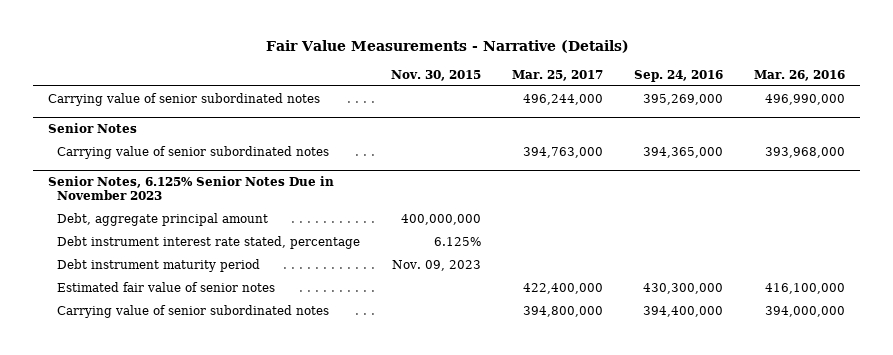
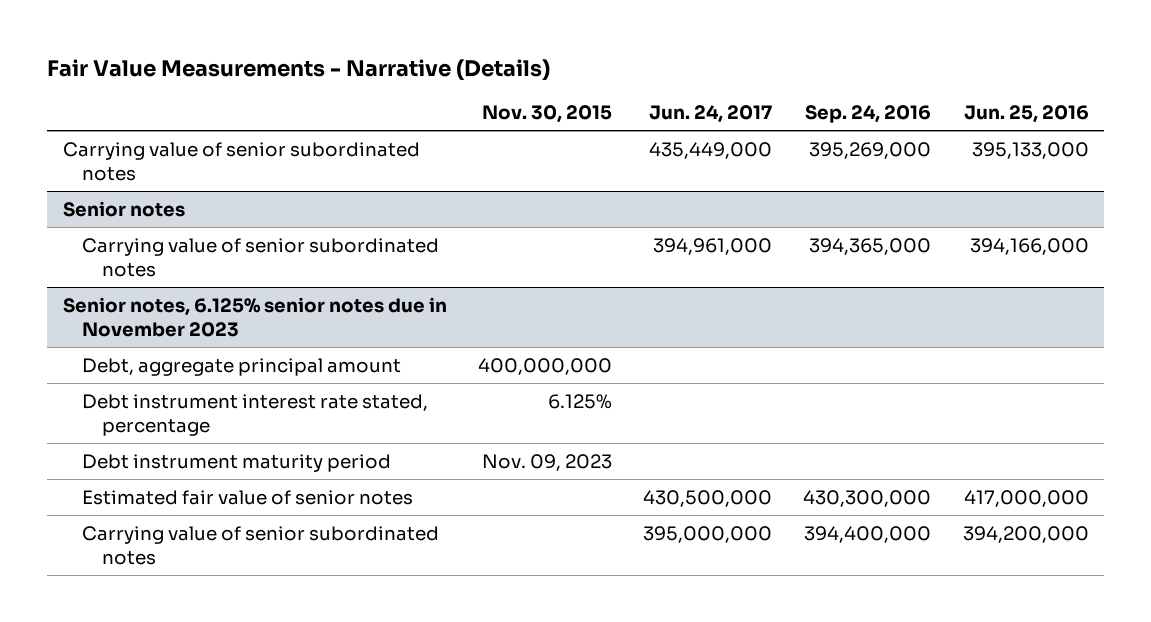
[511,69,603,81] Mar. 25, 2017 -> none
[753,69,845,81] Mar. 26, 2016 -> none
none -> [649,105,773,124] Jun. 24, 2017
none -> [963,105,1089,124] Jun. 25, 2016
[48,122,138,133] Senior Notes -> [62,200,185,217] Senior notes
[48,175,335,201] Senior Notes, 6.125% Senior Notes Due in November 2023 -> [62,296,447,337] Senior notes, 6.125% senior notes due in November 2023

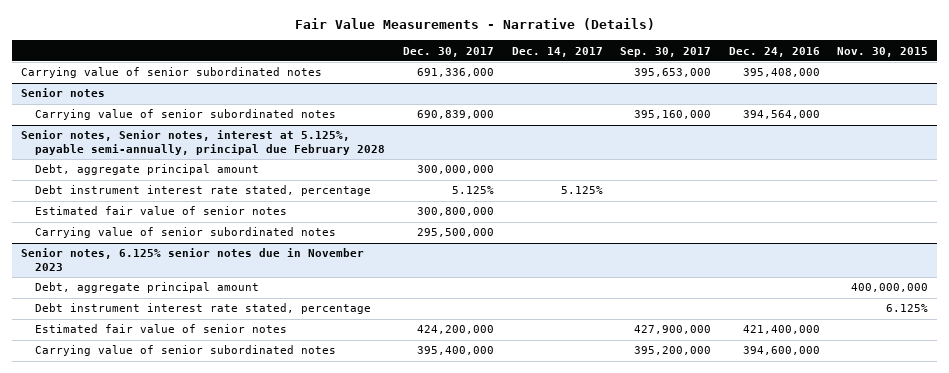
[649,105,773,124] Jun. 24, 2017 -> none
[805,105,932,124] Sep. 24, 2016 -> none
[963,105,1089,124] Jun. 25, 2016 -> none
none -> [402,46,494,57] Dec. 30, 2017
none -> [511,46,603,57] Dec. 14, 2017
none -> [620,46,712,57] Sep. 30, 2017
none -> [728,46,820,57] Dec. 24, 2016
none -> [20,130,386,155] Senior notes, Senior notes, interest at 5.125%, payable semi-annually, principal due February 2028
none -> [35,164,260,176] Debt, aggregate principal amount
none -> [35,185,372,197] Debt instrument interest rate stated, percentage
none -> [35,206,288,216] Estimated fair value of senior notes
none -> [35,227,337,239] Carrying value of senior subordinated notes
[82,453,392,472] Debt instrument maturity period -> none

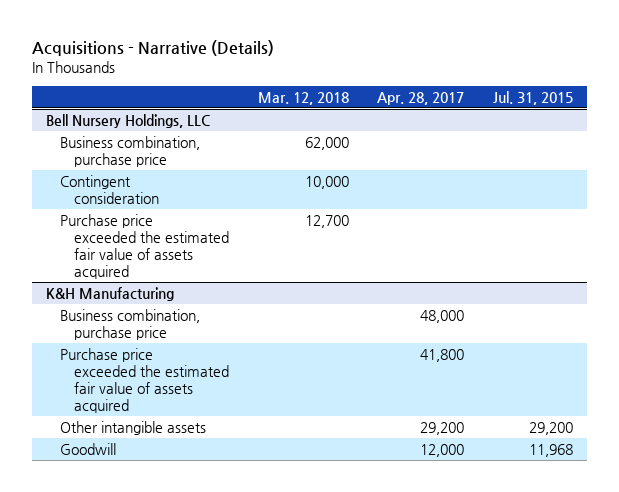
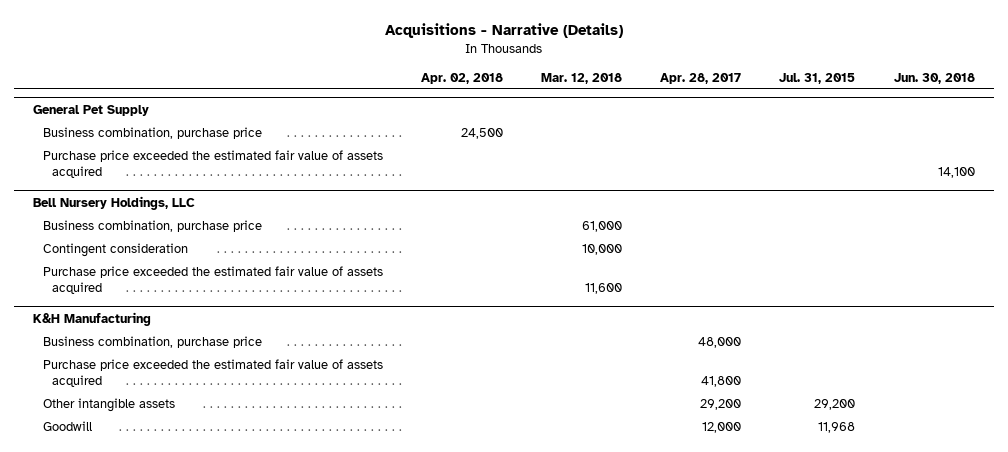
none -> [420,72,503,84] Apr. 02, 2018
none -> [893,72,975,84] Jun. 30, 2018
none -> [33,104,150,116] General Pet Supply
none -> [42,127,262,140] Business combination, purchase price
none -> [42,150,383,178] Purchase price exceeded the estimated fair value of assets acquired
[304,136,349,150] 62,000 -> [582,221,623,233] 61,000
[304,214,349,228] 12,700 -> [585,282,623,294] 11,600

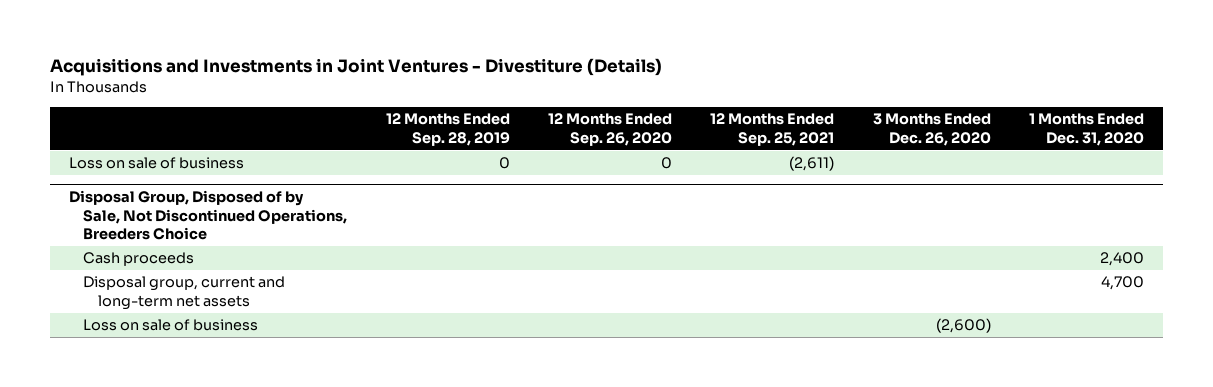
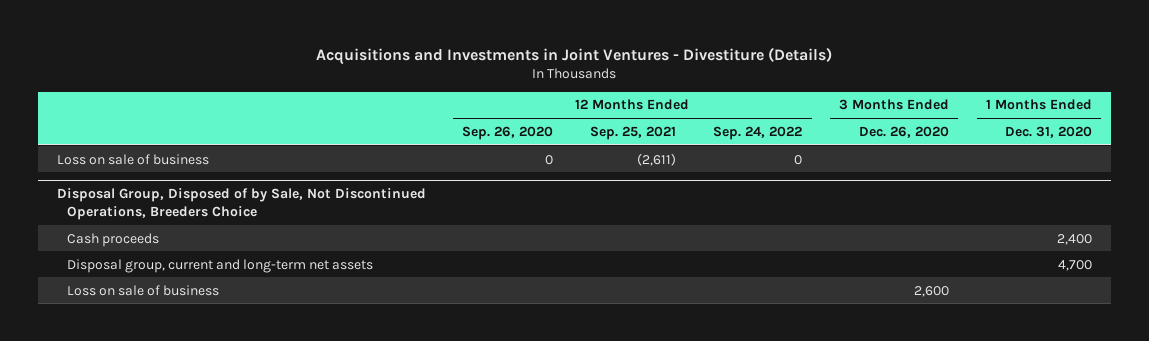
[385,113,510,147] 12 Months Ended Sep. 28, 2019 -> none
none -> [713,125,803,140] Sep. 24, 2022
[935,318,991,334] (2,600) -> [914,285,950,297] 2,600

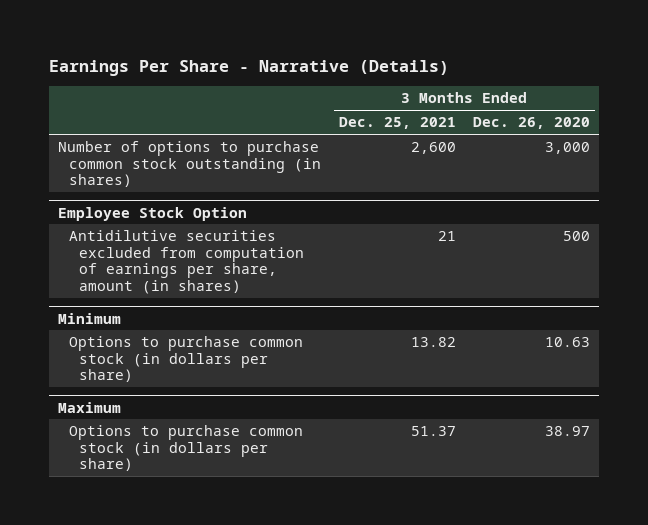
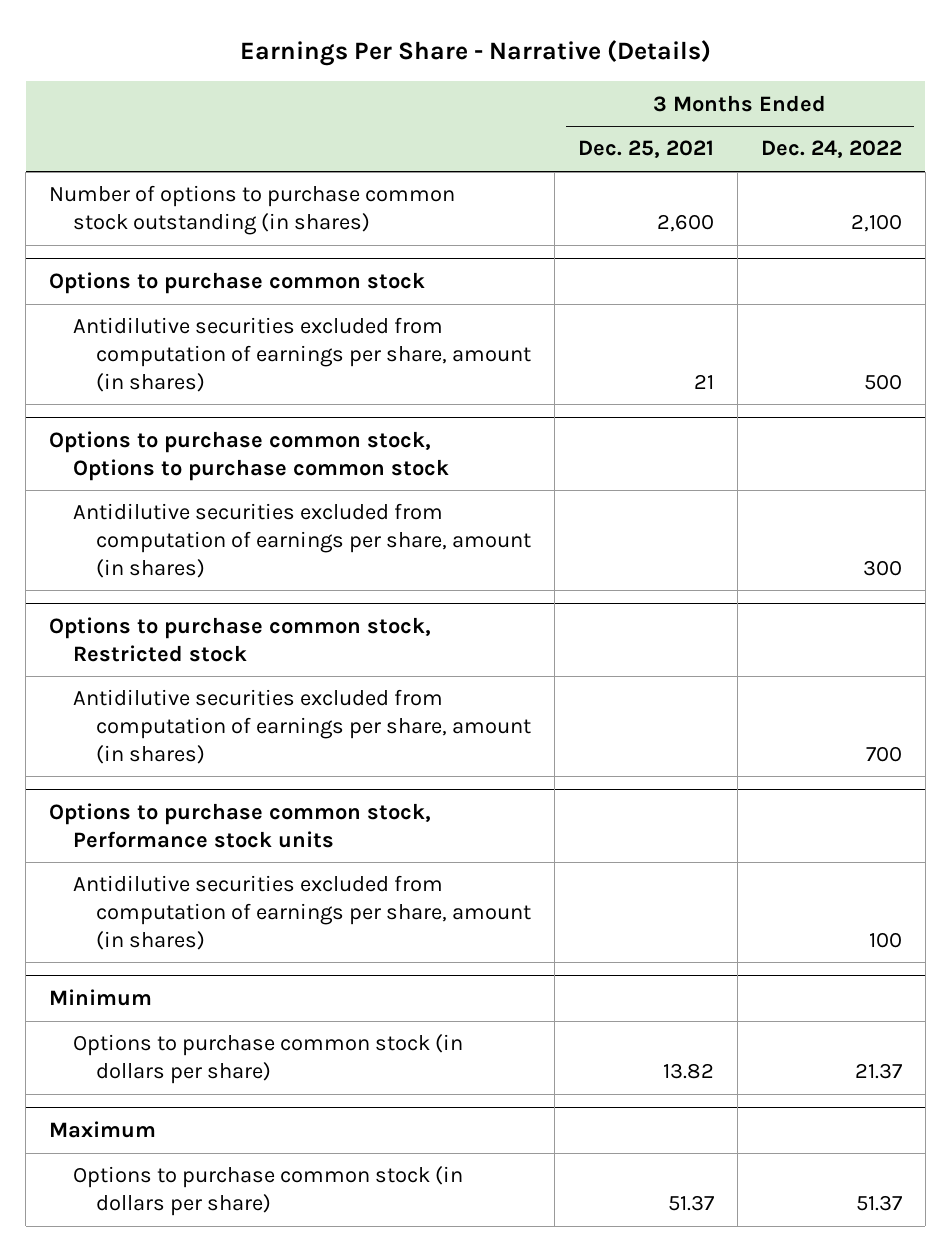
[473,117,591,130] Dec. 26, 2020 -> none
none -> [761,140,903,159] Dec. 24, 2022
[58,206,248,221] Employee Stock Option -> [49,272,426,295] Options to purchase common stock
none -> [49,431,449,481] Options to purchase common stock, Options to purchase common stock
none -> [72,503,532,578] Antidilutive securities excluded from computation of earnings per share, amount (in shares)
none -> [49,617,432,662] Options to purchase common stock, Restricted stock
none -> [72,689,532,764] Antidilutive securities excluded from computation of earnings per share, amount (in shares)
none -> [49,803,432,848] Options to purchase common stock, Performance stock units
none -> [72,875,532,950] Antidilutive securities excluded from computation of earnings per share, amount (in shares)

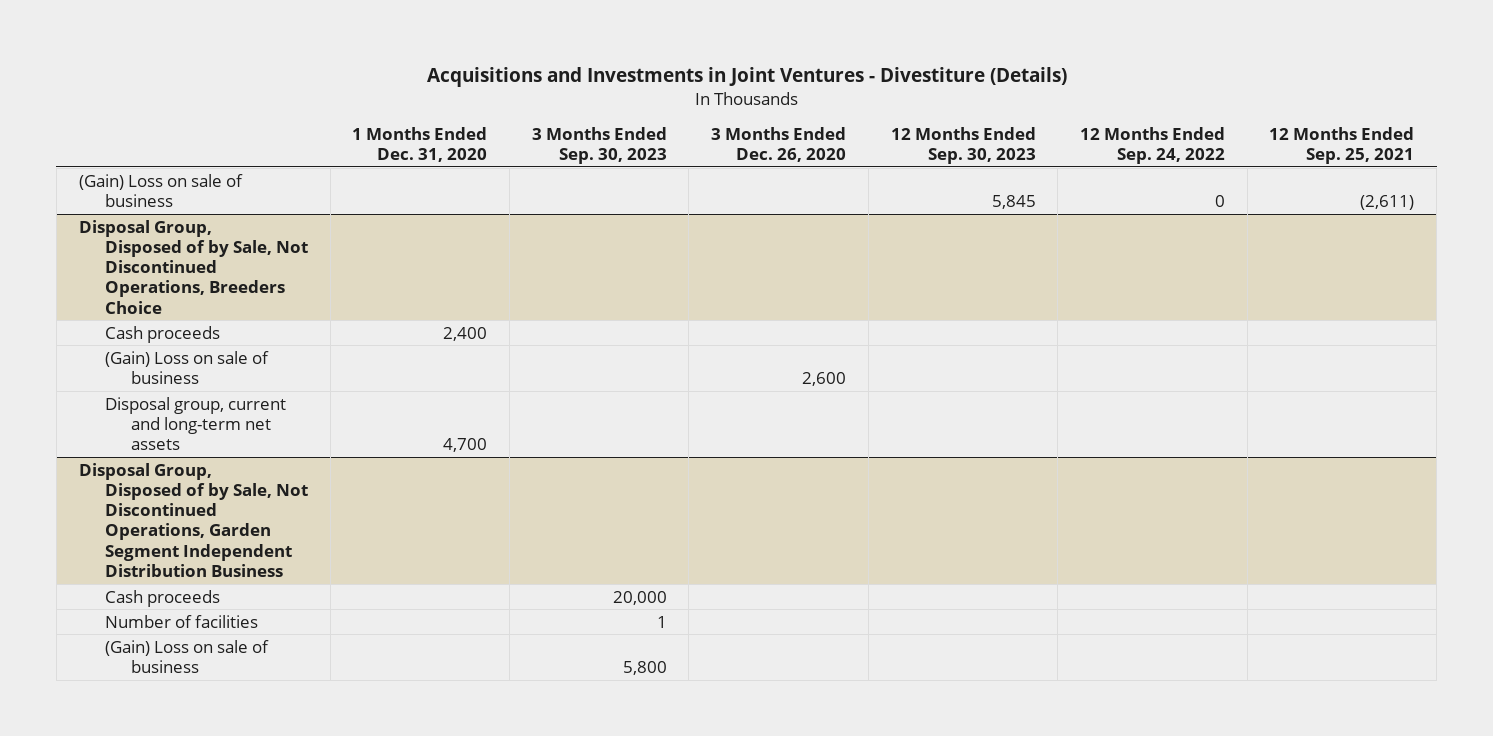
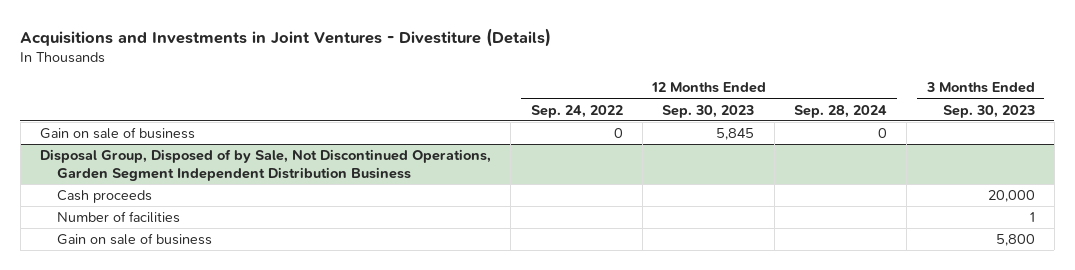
[352,126,488,162] 1 Months Ended Dec. 31, 2020 -> none
[711,126,847,162] 3 Months Ended Dec. 26, 2020 -> none
[1269,126,1415,164] 12 Months Ended Sep. 25, 2021 -> none
none -> [793,104,887,118] Sep. 28, 2024
[78,219,308,314] Disposal Group, Disposed of by Sale, Not Discontinued Operations, Breeders Choice -> none
[104,325,220,343] Cash proceeds -> none
[104,350,269,384] (Gain) Loss on sale of business -> none
[104,396,286,451] Disposal group, current and long-term net assets -> none
[78,173,243,207] (Gain) Loss on sale of business -> [40,126,196,139] Gain on sale of business
[104,639,269,673] (Gain) Loss on sale of business -> [57,232,213,245] Gain on sale of business

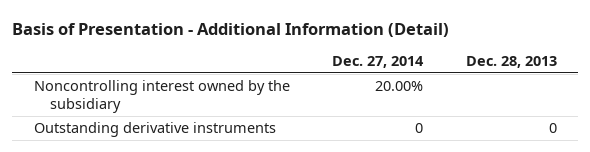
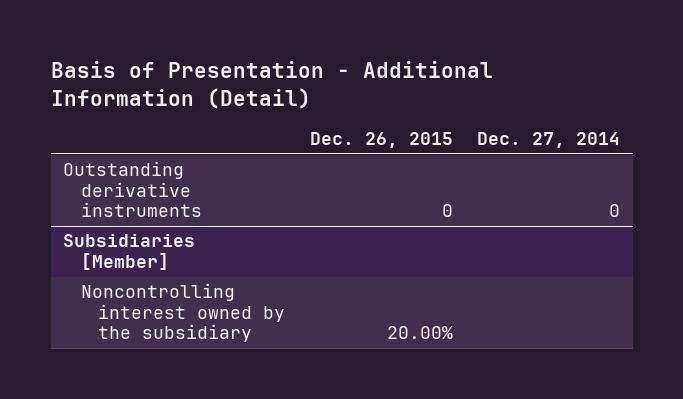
[465,56,557,69] Dec. 28, 2013 -> none
none -> [309,132,453,149] Dec. 26, 2015
[33,79,290,114] Noncontrolling interest owned by the subsidiary -> none
none -> [63,234,196,270] Subsidiaries [Member]
none -> [80,283,286,343] Noncontrolling interest owned by the subsidiary

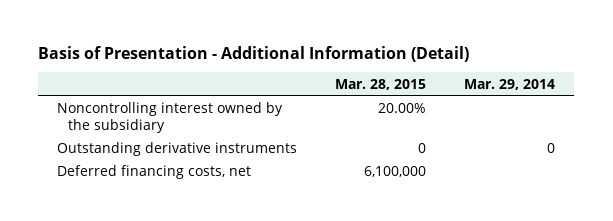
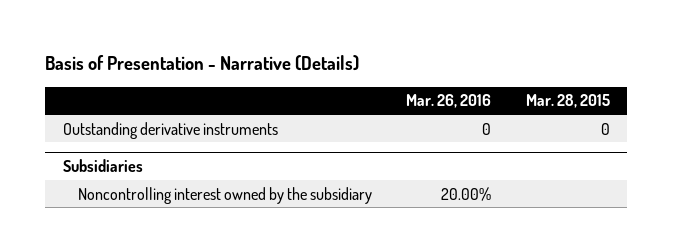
[38,46,470,63] Basis of Presentation - Additional Information (Detail) -> [45,55,360,72] Basis of Presentation - Narrative (Details)
[464,78,556,90] Mar. 29, 2014 -> none
none -> [406,94,492,109] Mar. 26, 2016
[57,102,284,133] Noncontrolling interest owned by the subsidiary -> none
[57,165,252,180] Deferred financing costs, net -> none
none -> [62,158,143,172] Subsidiaries
none -> [77,186,372,204] Noncontrolling interest owned by the subsidiary

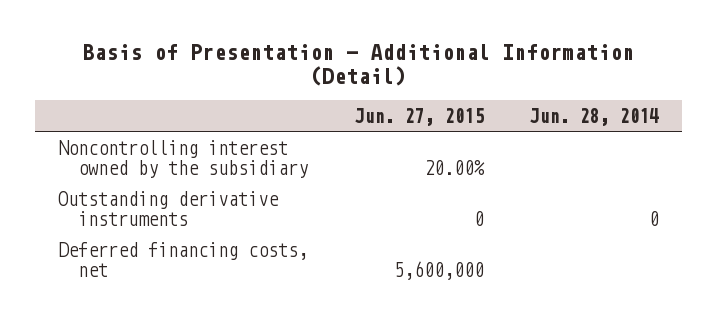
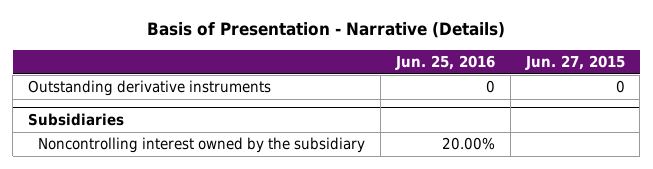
[82,43,635,87] Basis of Presentation - Additional Information (Detail) -> [147,22,506,39] Basis of Presentation - Narrative (Details)
[528,107,659,126] Jun. 28, 2014 -> none
none -> [395,55,496,71] Jun. 25, 2016
[58,139,309,178] Noncontrolling interest owned by the subsidiary -> none
[58,241,309,277] Deferred financing costs, net -> none
none -> [28,112,125,126] Subsidiaries
none -> [38,137,366,154] Noncontrolling interest owned by the subsidiary

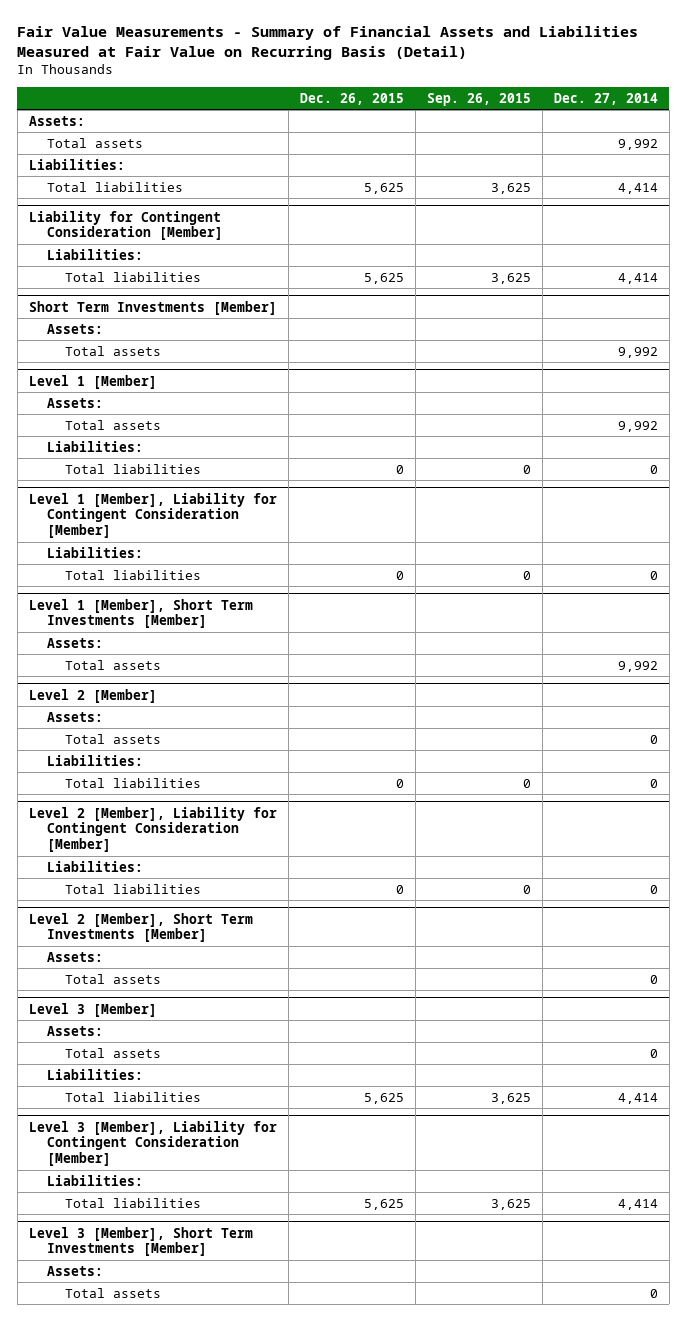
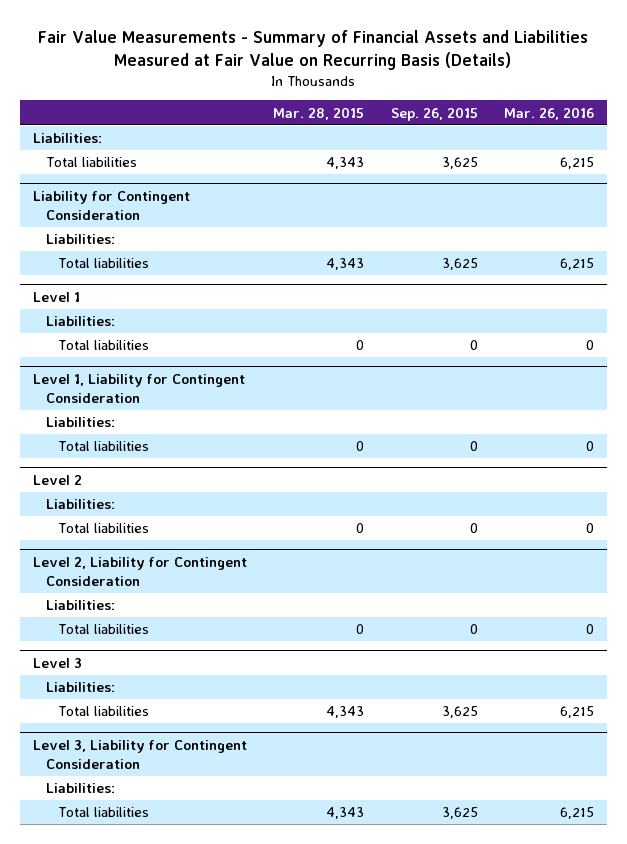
[17,26,639,61] Fair Value Measurements - Summary of Financial Assets and Liabilities Measured at Fair Value on Recurring Basis (Detail) -> [38,30,589,70] Fair Value Measurements - Summary of Financial Assets and Liabilities Measured at Fair Value on Recurring Basis (Details)
[299,92,404,105] Dec. 26, 2015 -> none
[553,92,658,105] Dec. 27, 2014 -> none
none -> [273,106,365,120] Mar. 28, 2015
none -> [503,106,594,120] Mar. 26, 2016
[28,115,85,126] Assets: -> none
[46,137,143,148] Total assets -> none
[28,210,223,241] Liability for Contingent Consideration [Member] -> [33,190,191,220] Liability for Contingent Consideration
[28,300,277,315] Short Term Investments [Member] -> none
[46,323,103,334] Assets: -> none
[64,345,161,356] Total assets -> none
[46,397,103,408] Assets: -> none
[64,419,161,430] Total assets -> none
[28,374,157,389] Level 1 [Member] -> [33,291,81,302] Level 1
[28,492,277,539] Level 1 [Member], Liability for Contingent Consideration [Member] -> [33,373,246,403] Level 1, Liability for Contingent Consideration
[28,598,253,629] Level 1 [Member], Short Term Investments [Member] -> none
[46,637,103,648] Assets: -> none
[64,659,161,670] Total assets -> none
[46,711,103,722] Assets: -> none
[64,733,161,744] Total assets -> none
[28,688,157,703] Level 2 [Member] -> [33,474,83,485] Level 2
[28,806,277,853] Level 2 [Member], Liability for Contingent Consideration [Member] -> [33,556,248,586] Level 2, Liability for Contingent Consideration
[28,912,253,943] Level 2 [Member], Short Term Investments [Member] -> none
[46,951,103,962] Assets: -> none
[64,973,161,984] Total assets -> none
[46,1025,103,1036] Assets: -> none
[64,1047,161,1058] Total assets -> none
[28,1002,157,1017] Level 3 [Member] -> [33,657,83,668] Level 3
[28,1120,277,1167] Level 3 [Member], Liability for Contingent Consideration [Member] -> [33,739,248,769] Level 3, Liability for Contingent Consideration
[28,1226,253,1257] Level 3 [Member], Short Term Investments [Member] -> none
[46,1265,103,1276] Assets: -> none
[64,1287,161,1298] Total assets -> none

